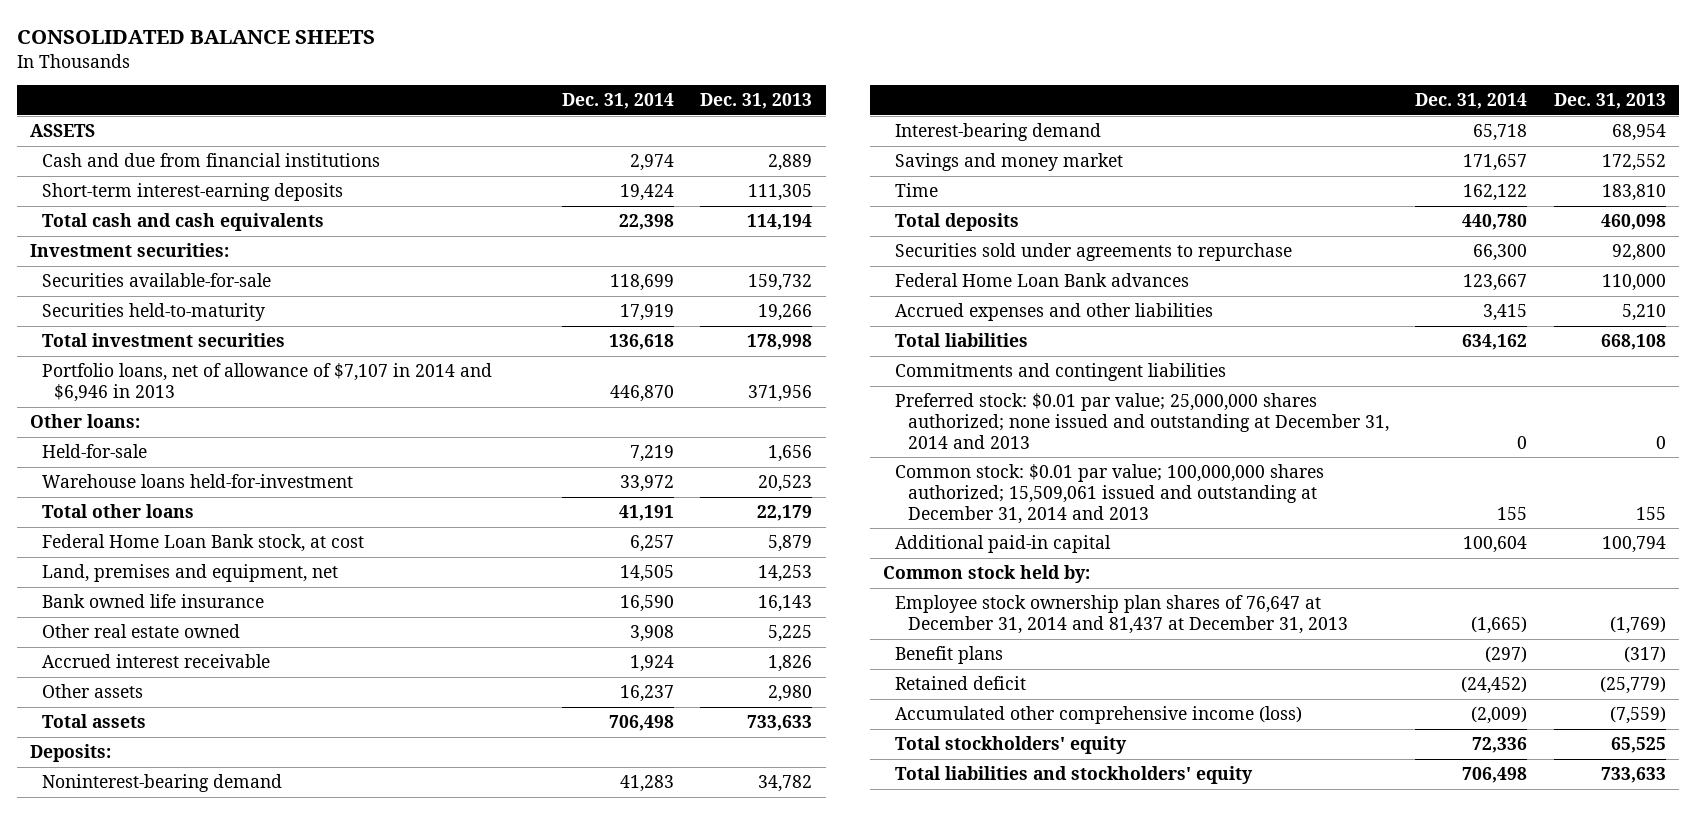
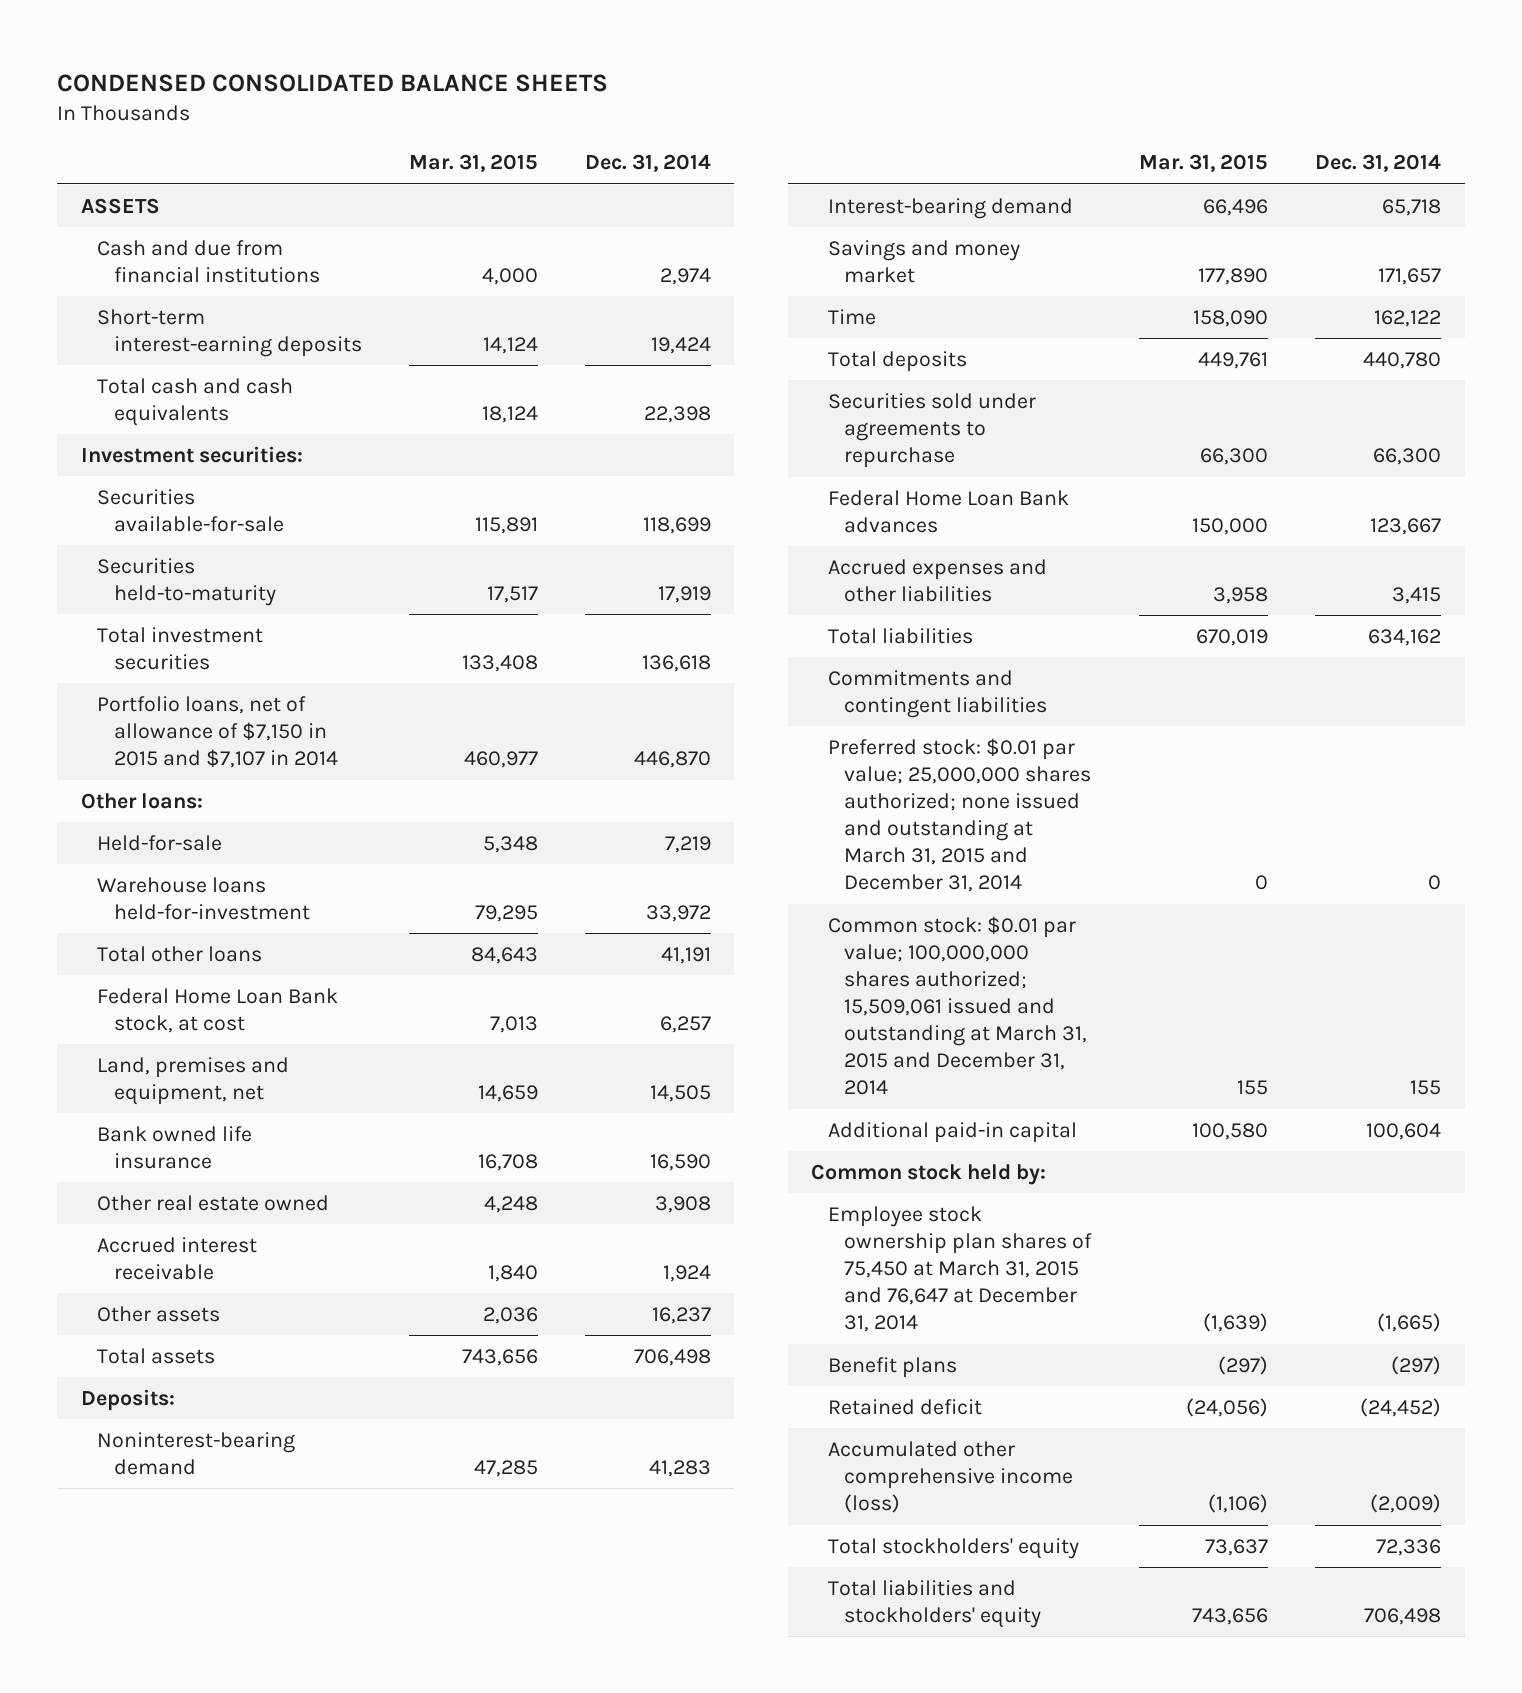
[16,29,375,44] CONSOLIDATED BALANCE SHEETS -> [57,73,609,92] CONDENSED CONSOLIDATED BALANCE SHEETS
[700,93,813,110] Dec. 31, 2013 -> none
none -> [408,154,538,173] Mar. 31, 2015
[42,363,493,403] Portfolio loans, net of allowance of $7,107 in 2014 and $6,946 in 2013 -> [97,695,338,769] Portfolio loans, net of allowance of $7,150 in 2015 and $7,107 in 2014
[895,393,1389,450] Preferred stock: $0.01 par value; 25,000,000 shares authorized; none issued and outstanding at December 31, 2014 and 2013 -> [827,737,1092,893] Preferred stock: $0.01 par value; 25,000,000 shares authorized; none issued and outstanding at March 31, 2015 and December 31, 2014
[895,464,1325,525] Common stock: $0.01 par value; 100,000,000 shares authorized; 15,509,061 issued and outstanding at December 31, 2014 and 2013 -> [827,915,1088,1096] Common stock: $0.01 par value; 100,000,000 shares authorized; 15,509,061 issued and outstanding at March 31, 2015 and December 31, 2014
[895,595,1348,635] Employee stock ownership plan shares of 76,647 at December 31, 2014 and 81,437 at December 31, 2013 -> [827,1205,1093,1333] Employee stock ownership plan shares of 75,450 at March 31, 2015 and 76,647 at December 31, 2014

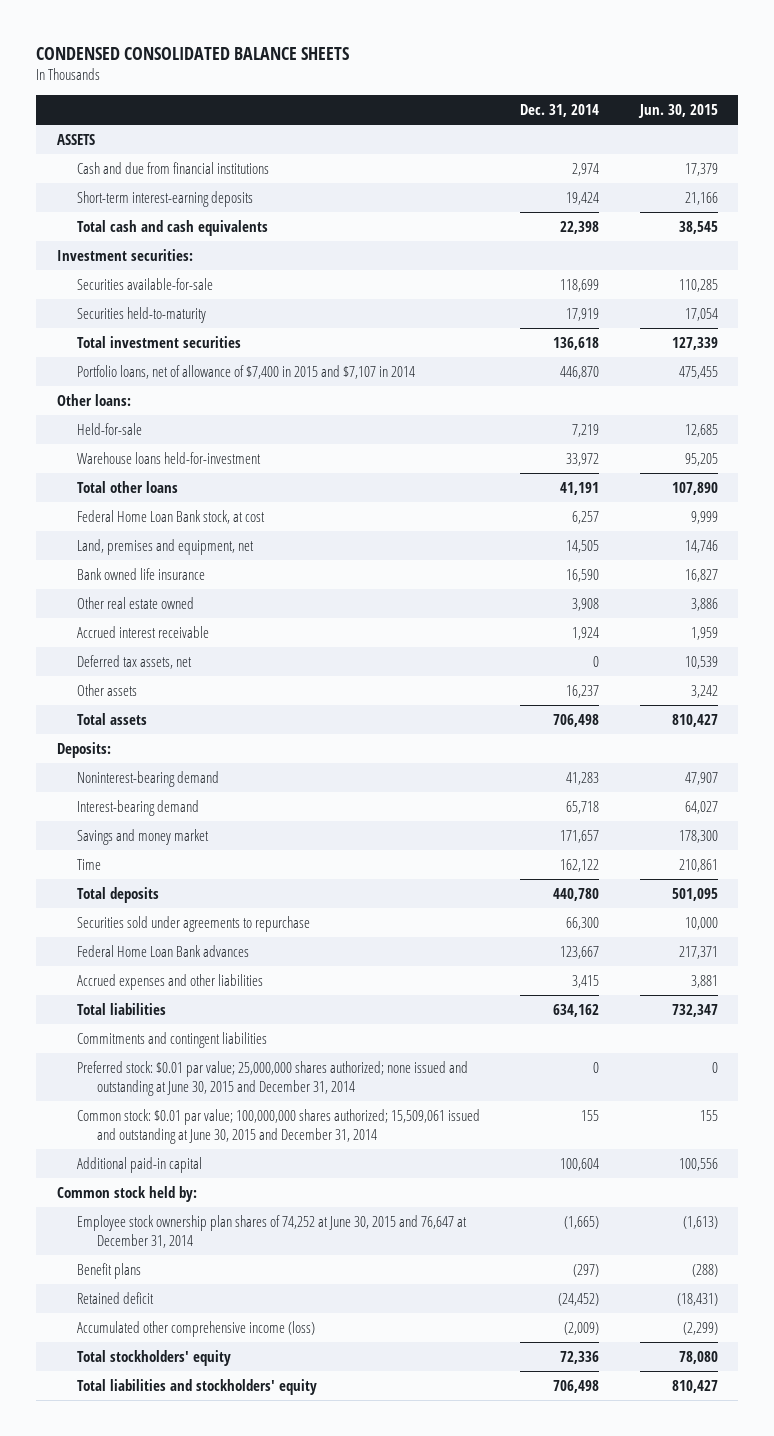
[408,154,538,173] Mar. 31, 2015 -> none
none -> [637,104,718,119] Jun. 30, 2015
[97,695,338,769] Portfolio loans, net of allowance of $7,150 in 2015 and $7,107 in 2014 -> [76,364,415,379] Portfolio loans, net of allowance of $7,400 in 2015 and $7,107 in 2014
none -> [76,654,192,669] Deferred tax assets, net
[827,737,1092,893] Preferred stock: $0.01 par value; 25,000,000 shares authorized; none issued and outstanding at March 31, 2015 and December 31, 2014 -> [76,1060,468,1096] Preferred stock: $0.01 par value; 25,000,000 shares authorized; none issued and outstanding at June 30, 2015 and December 31, 2014
[827,915,1088,1096] Common stock: $0.01 par value; 100,000,000 shares authorized; 15,509,061 issued and outstanding at March 31, 2015 and December 31, 2014 -> [76,1108,480,1144] Common stock: $0.01 par value; 100,000,000 shares authorized; 15,509,061 issued and outstanding at June 30, 2015 and December 31, 2014
[827,1205,1093,1333] Employee stock ownership plan shares of 75,450 at March 31, 2015 and 76,647 at December 31, 2014 -> [76,1214,467,1248] Employee stock ownership plan shares of 74,252 at June 30, 2015 and 76,647 at December 31, 2014

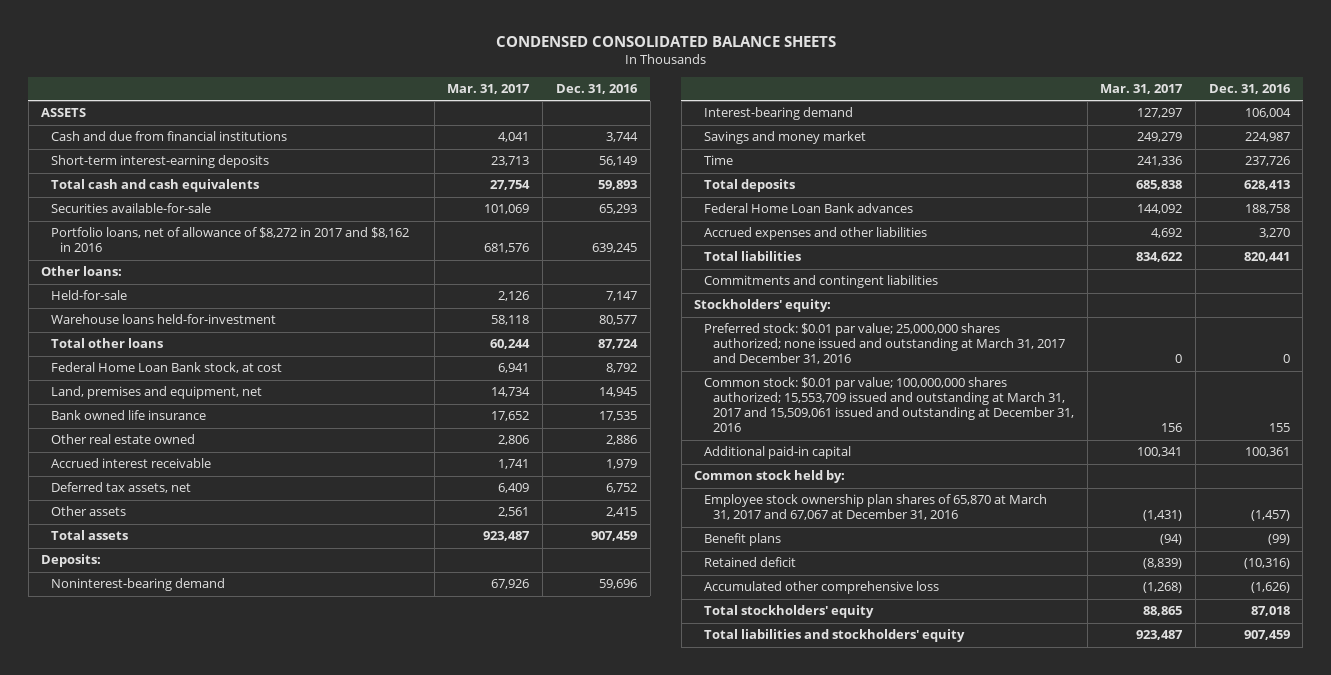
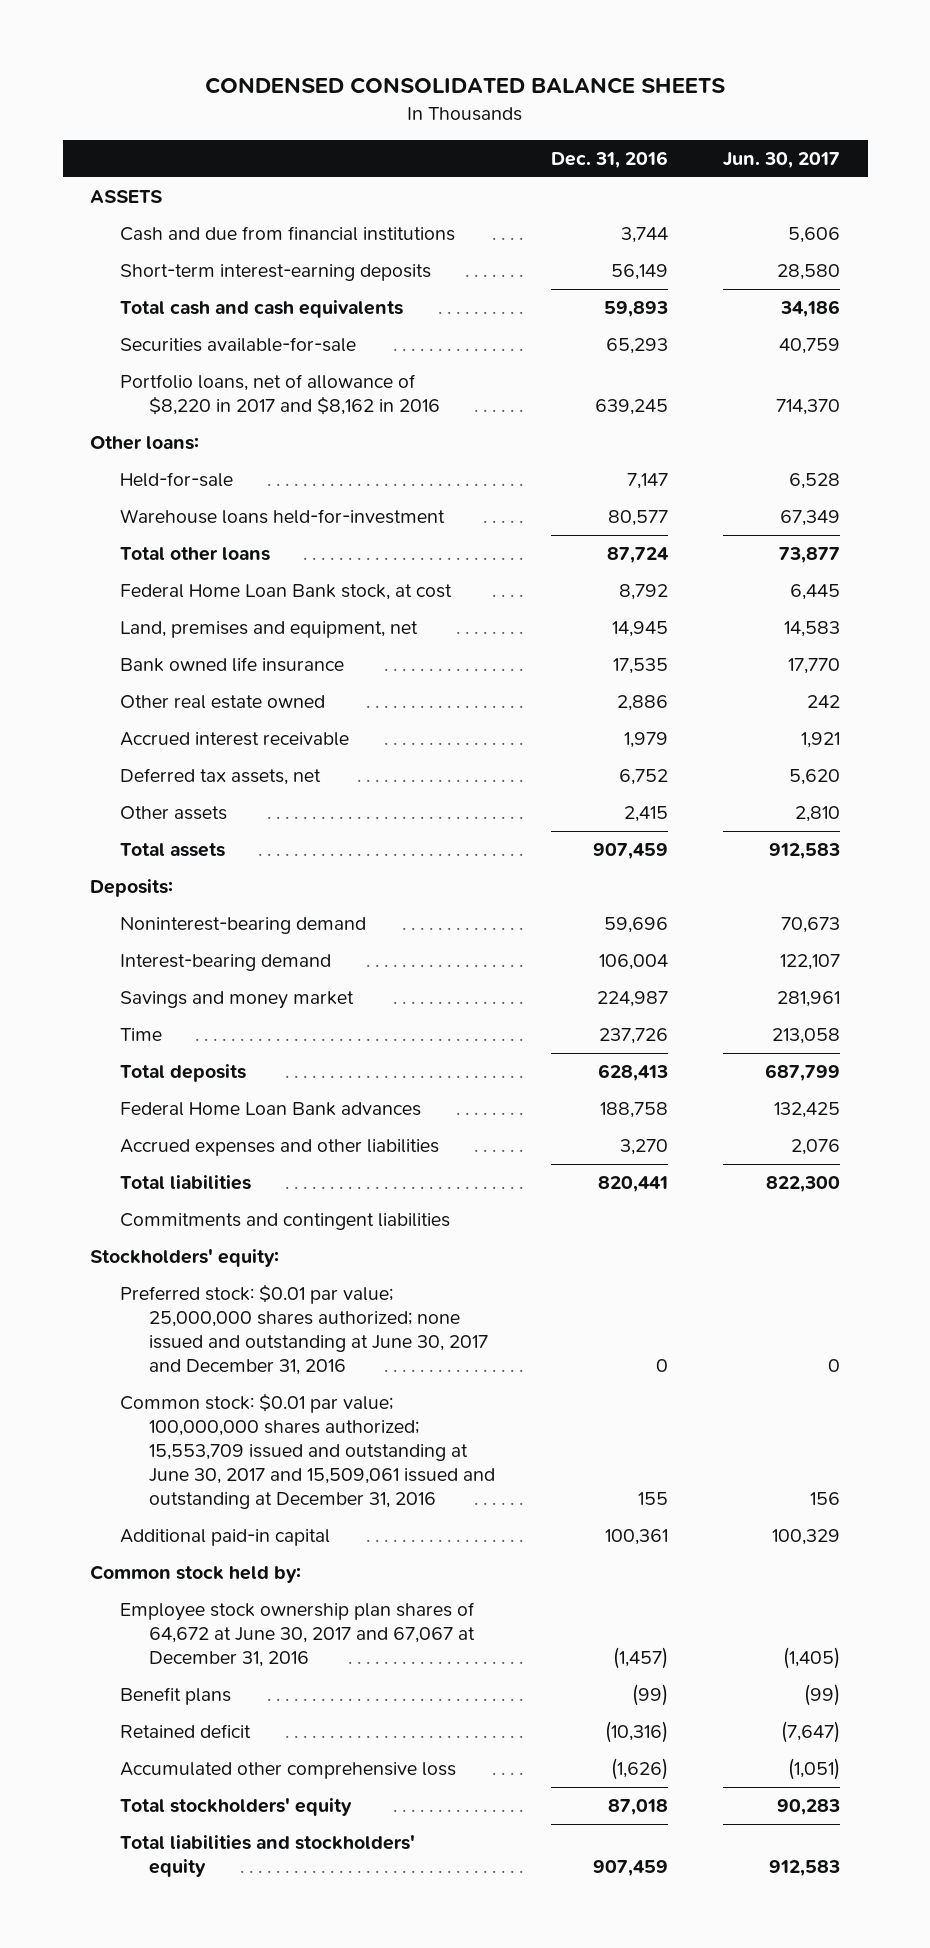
[447,83,531,94] Mar. 31, 2017 -> none
none -> [722,152,840,169] Jun. 30, 2017
[50,227,409,253] Portfolio loans, net of allowance of $8,272 in 2017 and $8,162 in 2016 -> [119,374,441,416] Portfolio loans, net of allowance of $8,220 in 2017 and $8,162 in 2016
[703,323,1065,365] Preferred stock: $0.01 par value; 25,000,000 shares authorized; none issued and outstanding at March 31, 2017 and December 31, 2016 -> [119,1284,489,1375] Preferred stock: $0.01 par value; 25,000,000 shares authorized; none issued and outstanding at June 30, 2017 and December 31, 2016
[703,377,1074,433] Common stock: $0.01 par value; 100,000,000 shares authorized; 15,553,709 issued and outstanding at March 31, 2017 and 15,509,061 issued and outstanding at December 31, 2016 -> [119,1393,496,1509] Common stock: $0.01 par value; 100,000,000 shares authorized; 15,553,709 issued and outstanding at June 30, 2017 and 15,509,061 issued and outstanding at December 31, 2016
[703,494,1047,521] Employee stock ownership plan shares of 65,870 at March 31, 2017 and 67,067 at December 31, 2016 -> [119,1602,476,1668] Employee stock ownership plan shares of 64,672 at June 30, 2017 and 67,067 at December 31, 2016

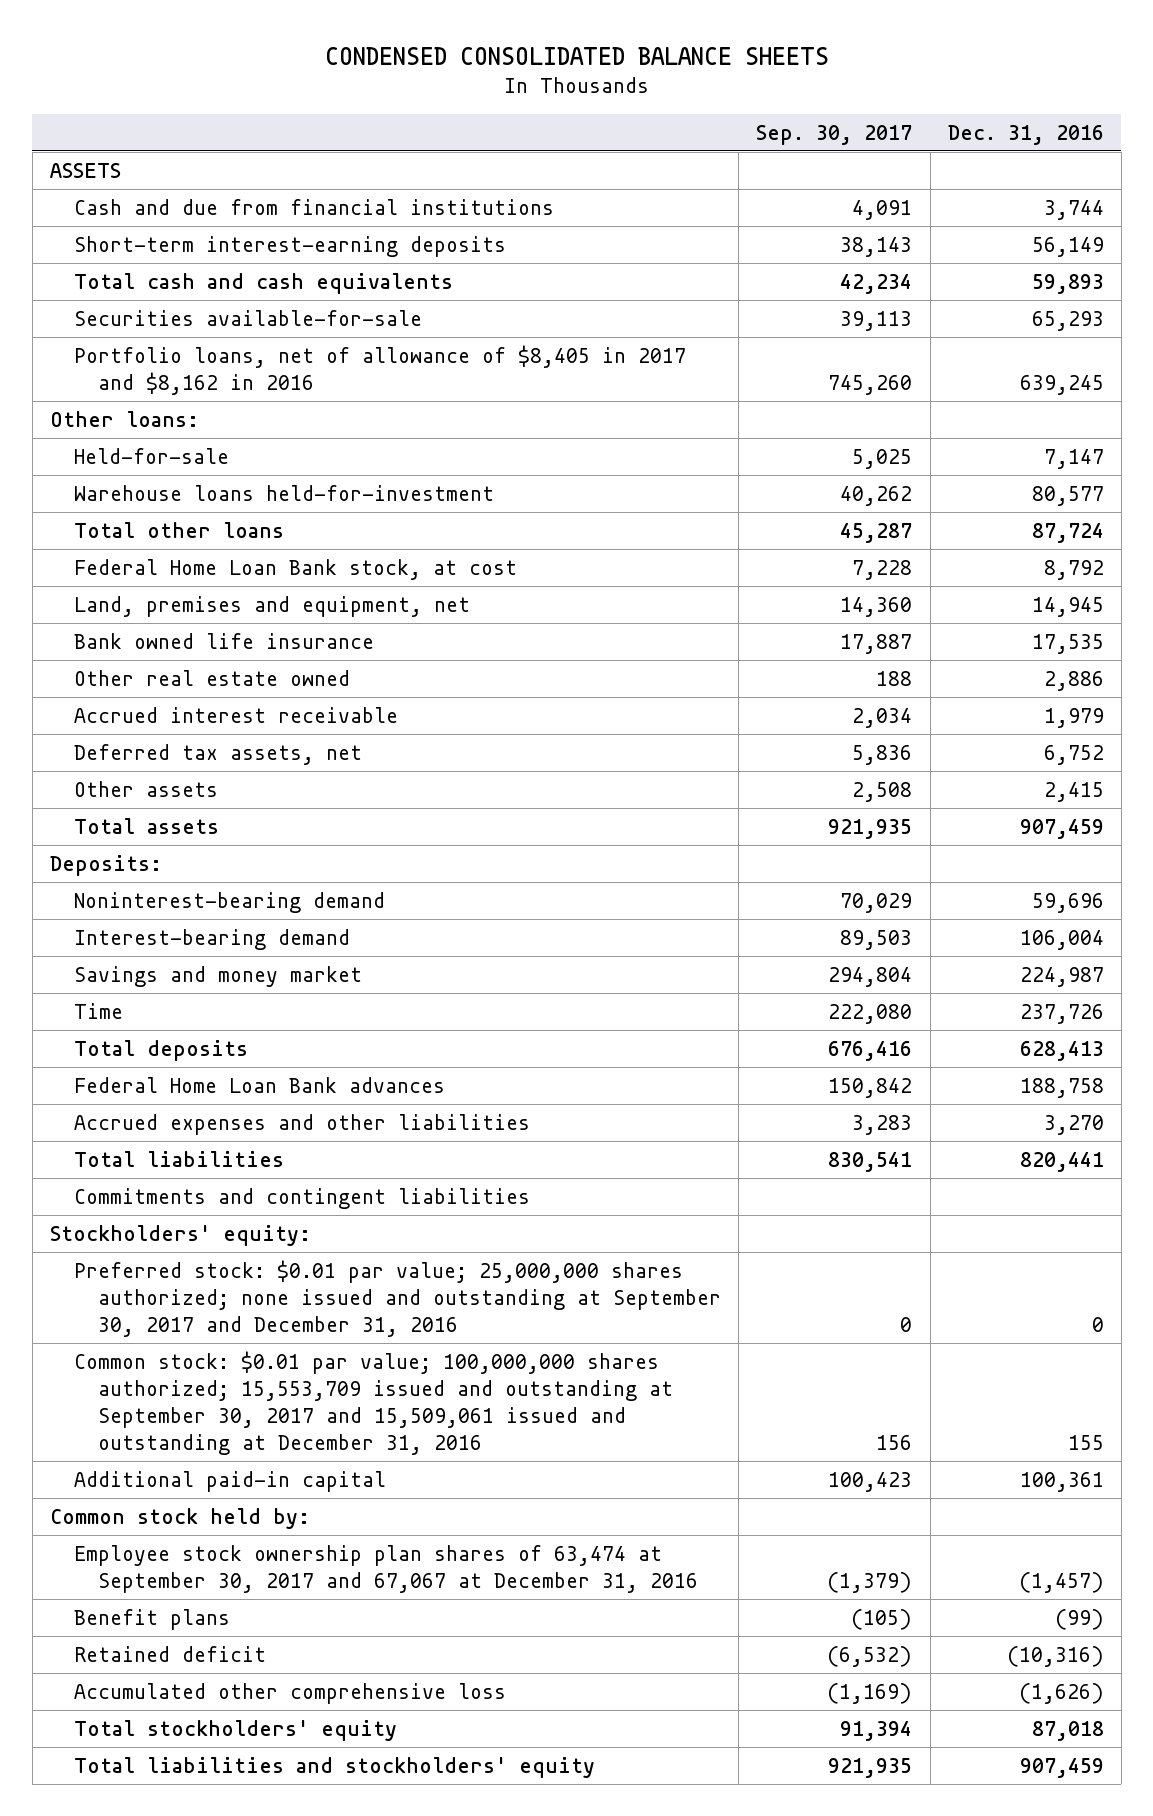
[722,152,840,169] Jun. 30, 2017 -> none
none -> [756,124,913,145] Sep. 30, 2017
[119,374,441,416] Portfolio loans, net of allowance of $8,220 in 2017 and $8,162 in 2016 -> [74,344,687,395] Portfolio loans, net of allowance of $8,405 in 2017 and $8,162 in 2016
[119,1284,489,1375] Preferred stock: $0.01 par value; 25,000,000 shares authorized; none issued and outstanding at June 30, 2017 and December 31, 2016 -> [74,1259,722,1338] Preferred stock: $0.01 par value; 25,000,000 shares authorized; none issued and outstanding at September 30, 2017 and December 31, 2016
[119,1393,496,1509] Common stock: $0.01 par value; 100,000,000 shares authorized; 15,553,709 issued and outstanding at June 30, 2017 and 15,509,061 issued and outstanding at December 31, 2016 -> [74,1350,674,1456] Common stock: $0.01 par value; 100,000,000 shares authorized; 15,553,709 issued and outstanding at September 30, 2017 and 15,509,061 issued and outstanding at December 31, 2016
[119,1602,476,1668] Employee stock ownership plan shares of 64,672 at June 30, 2017 and 67,067 at December 31, 2016 -> [74,1544,699,1593] Employee stock ownership plan shares of 63,474 at September 30, 2017 and 67,067 at December 31, 2016

